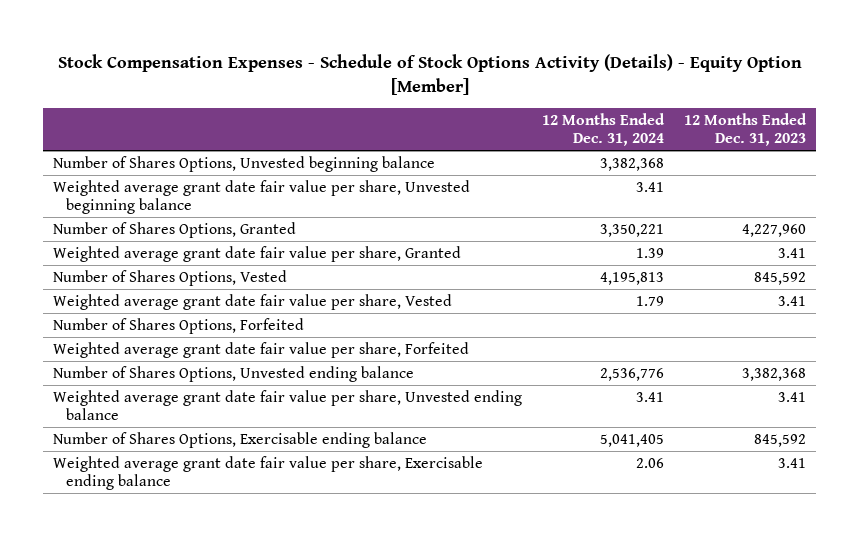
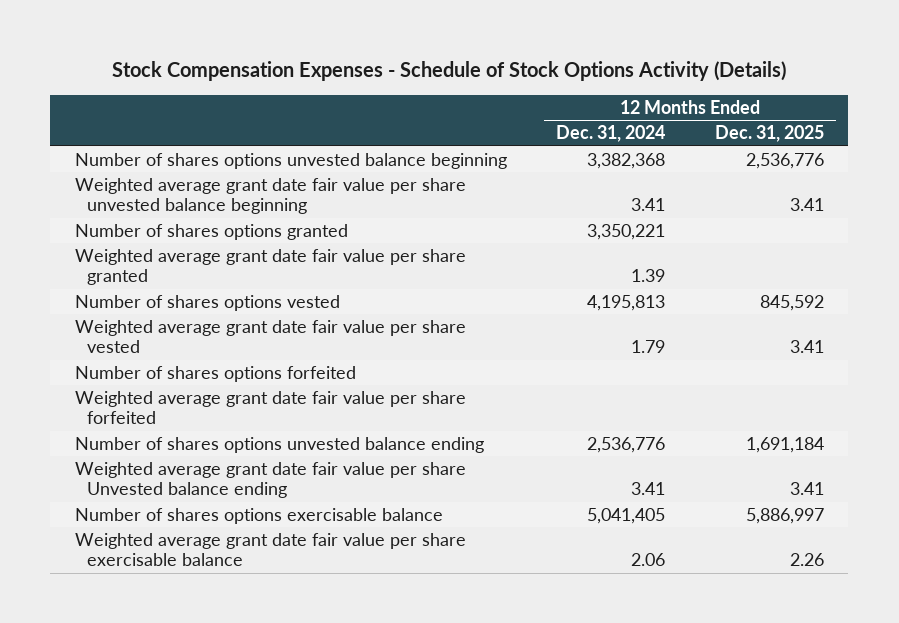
[57,53,802,96] Stock Compensation Expenses - Schedule of Stock Options Activity (Details) - Equity Option [Member] -> [112,61,787,82] Stock Compensation Expenses - Schedule of Stock Options Activity (Details)
[684,113,808,147] 12 Months Ended Dec. 31, 2023 -> none
none -> [714,125,824,143] Dec. 31, 2025
[53,155,436,172] Number of Shares Options, Unvested beginning balance -> [74,152,507,169] Number of shares options unvested balance beginning
[53,179,471,215] Weighted average grant date fair value per share, Unvested beginning balance -> [74,177,466,215] Weighted average grant date fair value per share unvested balance beginning
[53,221,297,238] Number of Shares Options, Granted -> [74,223,348,240] Number of shares options granted
[53,245,462,262] Weighted average grant date fair value per share, Granted -> [74,248,466,286] Weighted average grant date fair value per share granted
[53,269,288,286] Number of Shares Options, Vested -> [74,294,340,311] Number of shares options vested
[53,293,453,310] Weighted average grant date fair value per share, Vested -> [74,319,466,354] Weighted average grant date fair value per share vested
[53,317,305,334] Number of Shares Options, Forfeited -> [74,365,356,382] Number of shares options forfeited
[53,341,470,358] Weighted average grant date fair value per share, Forfeited -> [74,390,466,425] Weighted average grant date fair value per share forfeited
[53,365,415,382] Number of Shares Options, Unvested ending balance -> [74,436,484,453] Number of shares options unvested balance ending
[53,389,523,421] Weighted average grant date fair value per share, Unvested ending balance -> [74,461,466,499] Weighted average grant date fair value per share Unvested balance ending
[53,431,428,448] Number of Shares Options, Exercisable ending balance -> [74,507,443,524] Number of shares options exercisable balance
[53,455,484,491] Weighted average grant date fair value per share, Exercisable ending balance -> [74,532,466,567] Weighted average grant date fair value per share exercisable balance

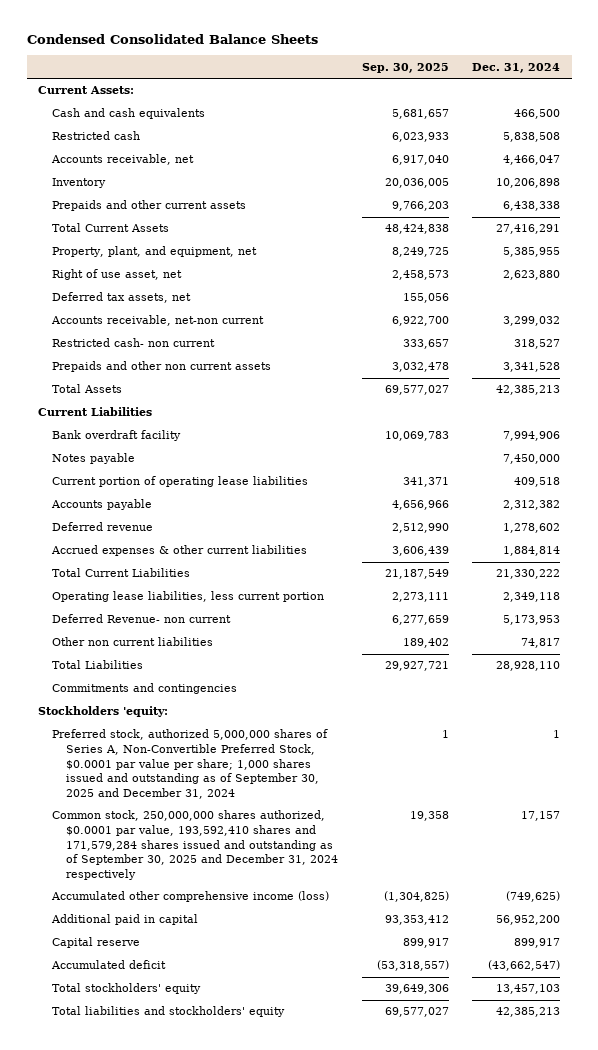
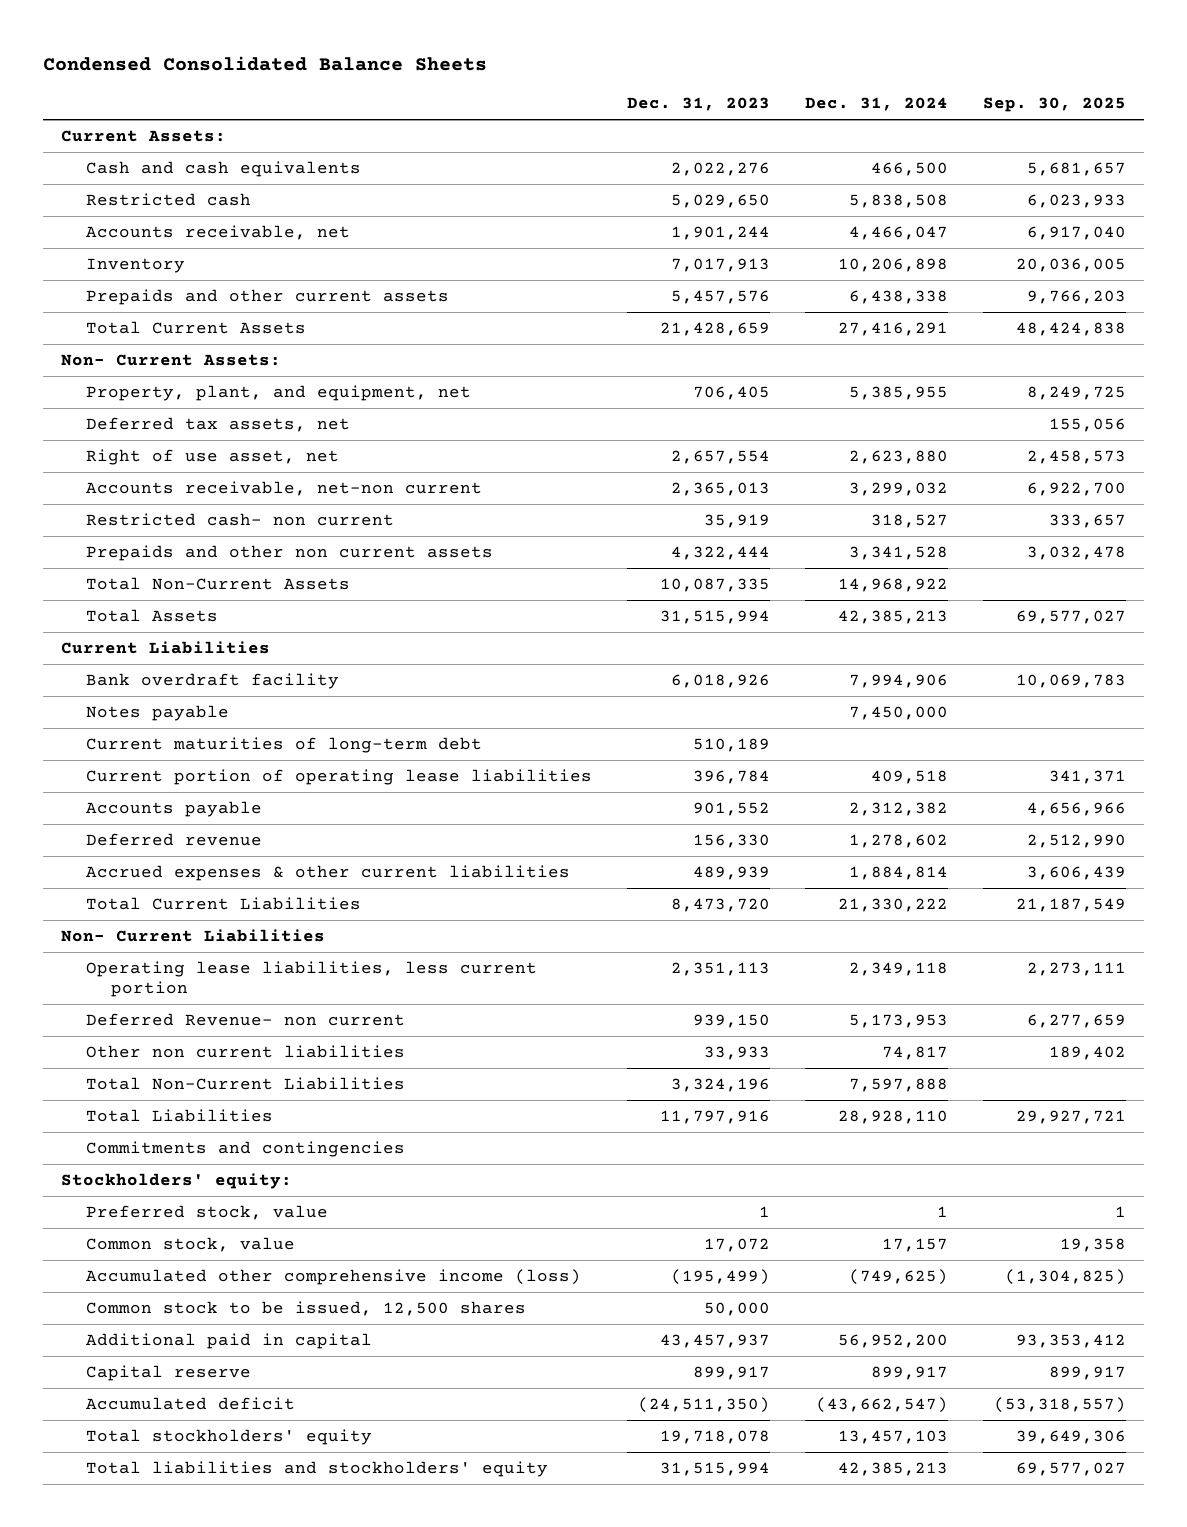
none -> [626,97,770,112] Dec. 31, 2023
none -> [60,353,281,366] Non- Current Assets:
[52,269,183,281] Right of use asset, net -> [85,448,339,465] Right of use asset, net
none -> [85,576,350,590] Total Non-Current Assets
none -> [85,736,482,753] Current maturities of long-term debt
none -> [60,928,325,942] Non- Current Liabilities
none -> [85,1076,405,1090] Total Non-Current Liabilities
[38,706,169,718] Stockholders 'equity: -> [60,1172,292,1189] Stockholders' equity:
[52,729,329,799] Preferred stock, authorized 5,000,000 shares of Series A, Non-Convertible Preferred Stock, $0.0001 par value per share; 1,000 shares issued and outstanding as of September 30, 2025 and December 31, 2024 -> [85,1204,328,1220] Preferred stock, value
[52,810,339,880] Common stock, 250,000,000 shares authorized, $0.0001 par value, 193,592,410 shares and 171,579,284 shares issued and outstanding as of September 30, 2025 and December 31, 2024 respectively -> [85,1236,295,1252] Common stock, value
none -> [85,1300,526,1316] Common stock to be issued, 12,500 shares

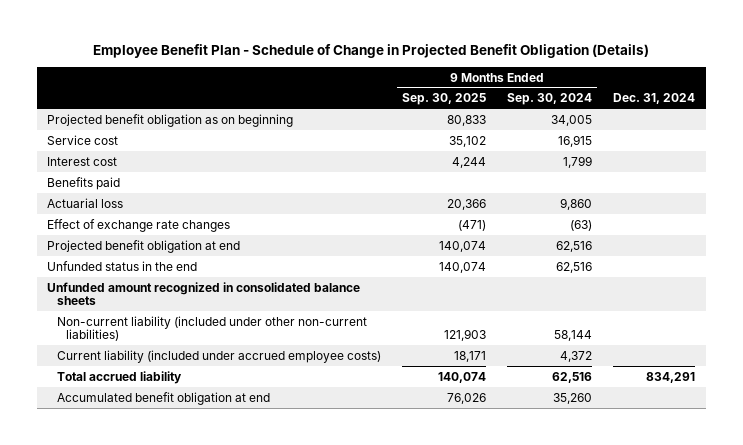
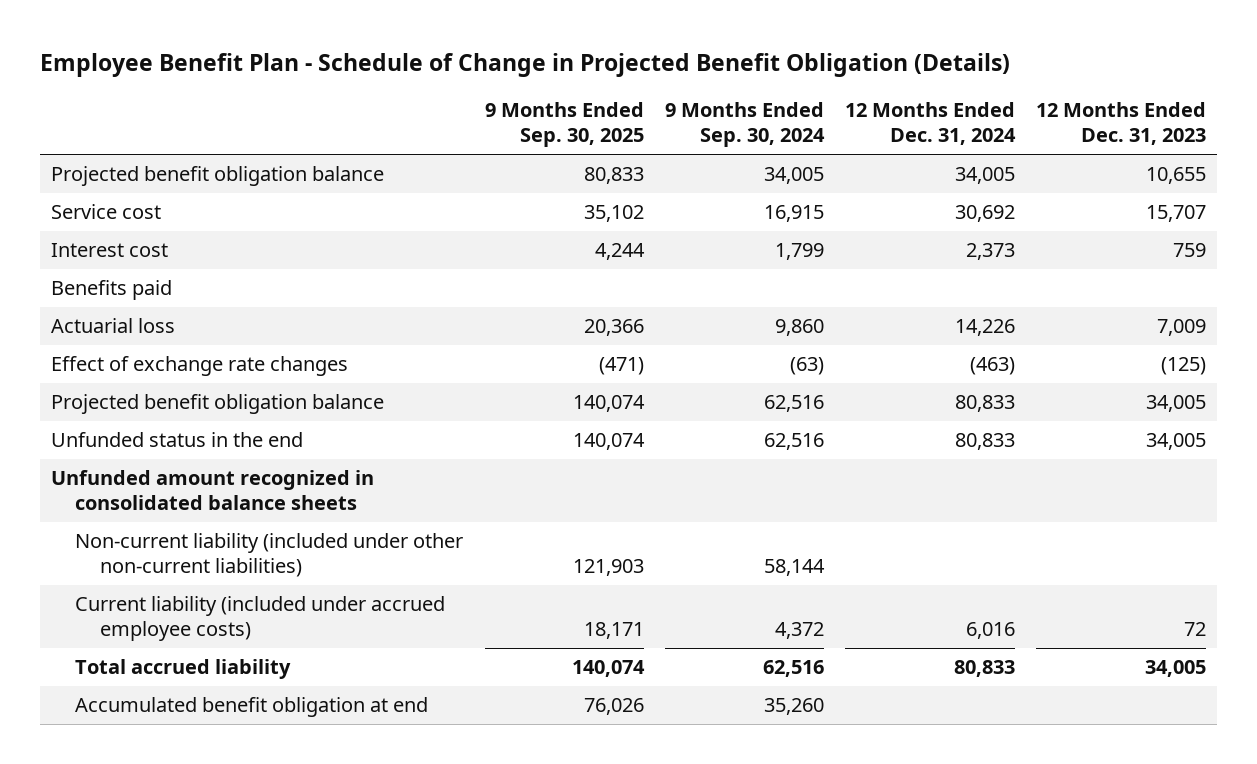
[613,93,696,105] Dec. 31, 2024 -> none
none -> [845,102,1017,146] 12 Months Ended Dec. 31, 2024
none -> [1036,102,1207,146] 12 Months Ended Dec. 31, 2023
[47,113,294,127] Projected benefit obligation as on beginning -> [50,166,384,187] Projected benefit obligation balance
[47,239,241,253] Projected benefit obligation at end -> [50,394,384,415] Projected benefit obligation balance

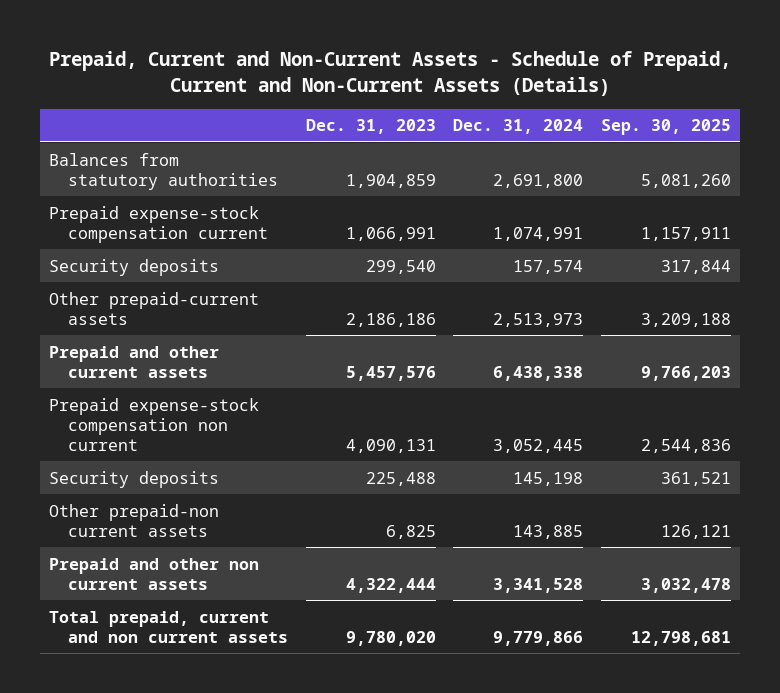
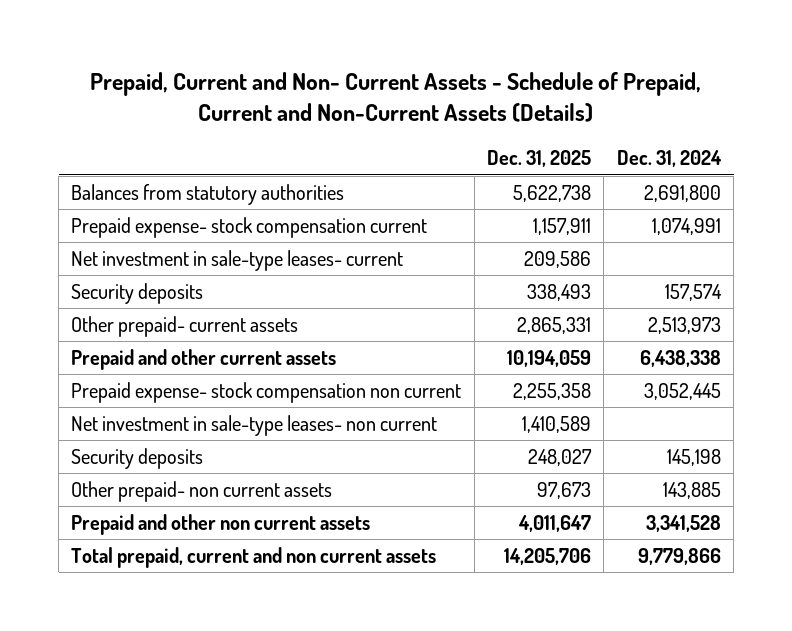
[48,50,731,96] Prepaid, Current and Non-Current Assets - Schedule of Prepaid, Current and Non-Current Assets (Details) -> [90,71,702,123] Prepaid, Current and Non- Current Assets - Schedule of Prepaid, Current and Non-Current Assets (Details)
[305,119,436,135] Dec. 31, 2023 -> none
[600,119,731,136] Sep. 30, 2025 -> none
none -> [487,150,592,168] Dec. 31, 2025
[48,205,269,243] Prepaid expense-stock compensation current -> [71,216,428,238] Prepaid expense- stock compensation current
none -> [71,249,404,271] Net investment in sale-type leases- current
[48,291,259,325] Other prepaid-current assets -> [71,315,299,337] Other prepaid- current assets
[48,397,259,451] Prepaid expense-stock compensation non current -> [71,381,462,403] Prepaid expense- stock compensation non current
none -> [71,414,438,436] Net investment in sale-type leases- non current
[48,503,219,537] Other prepaid-non current assets -> [71,480,333,502] Other prepaid- non current assets

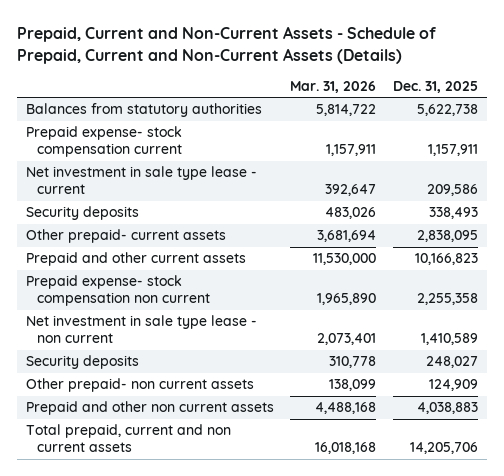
[90,71,702,123] Prepaid, Current and Non- Current Assets - Schedule of Prepaid, Current and Non-Current Assets (Details) -> [17,25,437,64] Prepaid, Current and Non-Current Assets - Schedule of Prepaid, Current and Non-Current Assets (Details)
[616,150,722,168] Dec. 31, 2024 -> none
none -> [290,80,377,93] Mar. 31, 2026
[71,249,404,271] Net investment in sale-type leases- current -> [25,166,257,195] Net investment in sale type lease - current
[517,316,592,334] 2,865,331 -> [417,230,479,243] 2,838,095
[507,349,592,367] 10,194,059 -> [415,253,479,266] 10,166,823
[71,414,438,436] Net investment in sale-type leases- non current -> [25,315,257,344] Net investment in sale type lease - non current
[537,481,592,499] 97,673 -> [429,379,479,392] 124,909
[518,514,592,532] 4,011,647 -> [417,402,479,415] 4,038,883

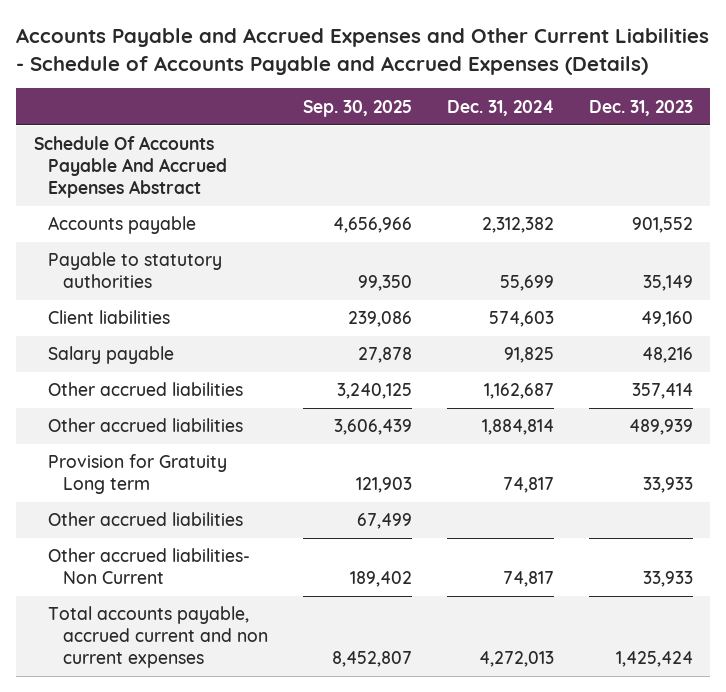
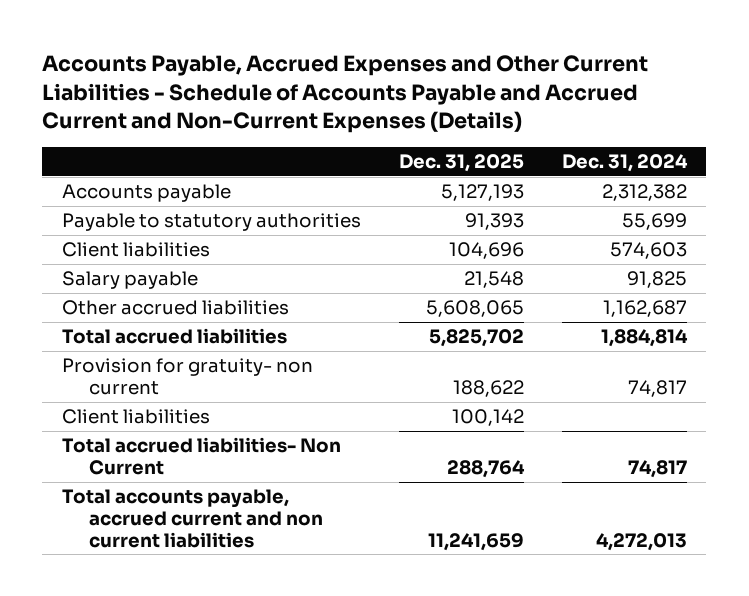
[16,28,710,75] Accounts Payable and Accrued Expenses and Other Current Liabilities - Schedule of Accounts Payable and Accrued Expenses (Details) -> [42,54,649,134] Accounts Payable, Accrued Expenses and Other Current Liabilities - Schedule of Accounts Payable and Accrued Current and Non-Current Expenses (Details)
[302,99,412,117] Sep. 30, 2025 -> none
[588,99,693,116] Dec. 31, 2023 -> none
none -> [398,153,524,172] Dec. 31, 2025
[33,136,228,199] Schedule Of Accounts Payable And Accrued Expenses Abstract -> none
[48,418,244,433] Other accrued liabilities -> [61,328,287,345] Total accrued liabilities
[48,454,228,495] Provision for Gratuity Long term -> [61,358,313,395] Provision for gratuity- non current
[48,512,244,527] Other accrued liabilities -> [61,409,210,425] Client liabilities
[48,548,251,585] Other accrued liabilities- Non Current -> [61,437,341,475] Total accrued liabilities- Non Current
[48,606,268,669] Total accounts payable, accrued current and non current expenses -> [61,489,323,548] Total accounts payable, accrued current and non current liabilities

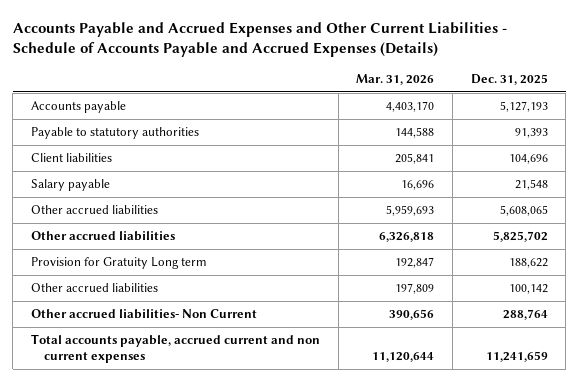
[42,54,649,134] Accounts Payable, Accrued Expenses and Other Current Liabilities - Schedule of Accounts Payable and Accrued Current and Non-Current Expenses (Details) -> [12,21,507,57] Accounts Payable and Accrued Expenses and Other Current Liabilities - Schedule of Accounts Payable and Accrued Expenses (Details)
[562,153,689,172] Dec. 31, 2024 -> none
none -> [356,74,435,86] Mar. 31, 2026
[61,328,287,345] Total accrued liabilities -> [31,231,176,242] Other accrued liabilities
[61,358,313,395] Provision for gratuity- non current -> [31,257,207,270] Provision for Gratuity Long term
[61,409,210,425] Client liabilities -> [31,283,159,293] Other accrued liabilities
[61,437,341,475] Total accrued liabilities- Non Current -> [31,309,258,320] Other accrued liabilities- Non Current
[61,489,323,548] Total accounts payable, accrued current and non current liabilities -> [31,334,321,363] Total accounts payable, accrued current and non current expenses

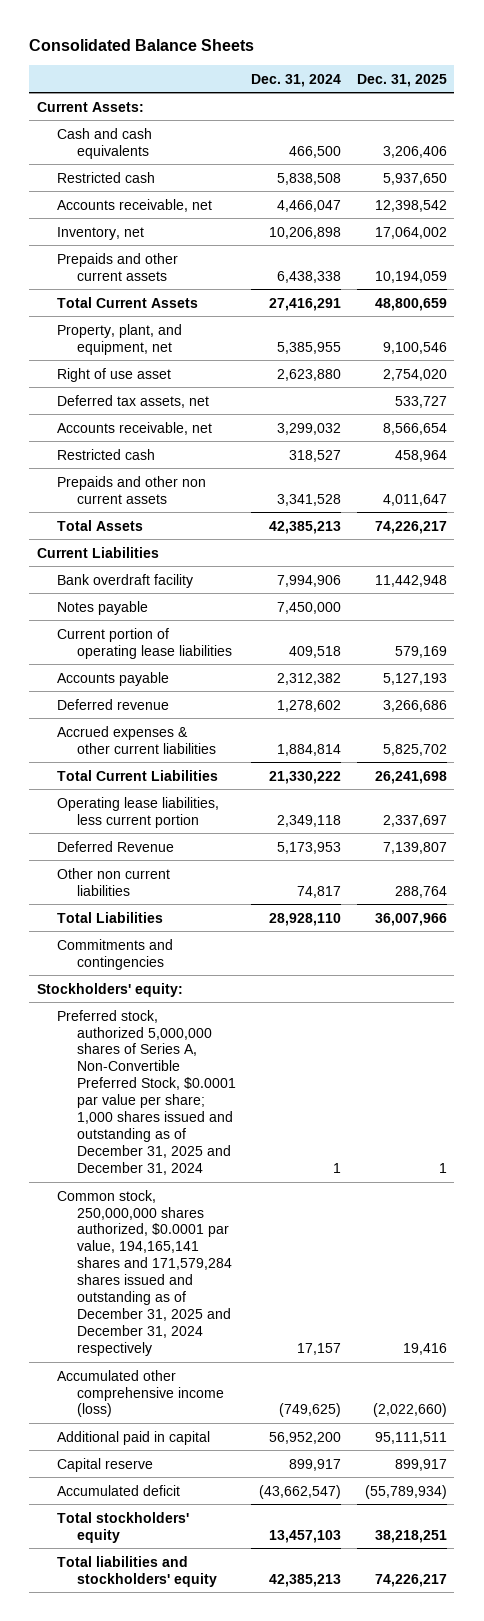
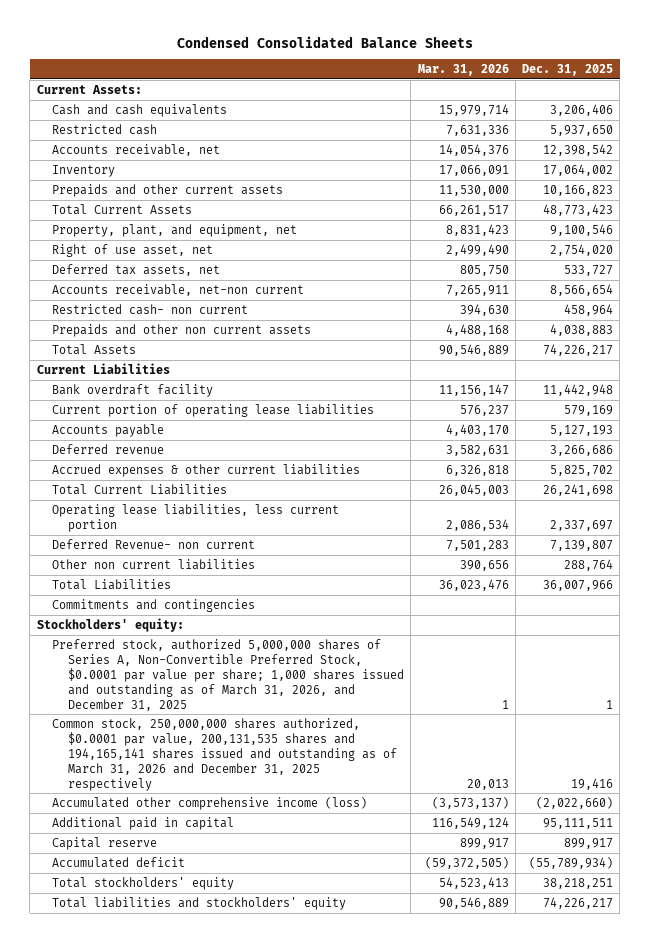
[29,39,255,52] Consolidated Balance Sheets -> [176,35,473,48] Condensed Consolidated Balance Sheets
[251,73,342,87] Dec. 31, 2024 -> none
none -> [417,64,509,77] Mar. 31, 2026
[56,226,144,240] Inventory, net -> [52,164,116,177] Inventory
[374,270,447,283] 10,194,059 -> [543,184,614,196] 10,166,823
[374,297,447,311] 48,800,659 -> [543,203,614,216] 48,773,423
[56,367,171,382] Right of use asset -> [52,243,214,257] Right of use asset, net
[56,421,212,435] Accounts receivable, net -> [52,283,305,296] Accounts receivable, net-non current
[56,448,155,460] Restricted cash -> [52,303,249,315] Restricted cash- non current
[382,493,447,506] 4,011,647 -> [550,323,614,336] 4,038,883
[56,600,148,615] Notes payable -> none
[56,840,174,852] Deferred Revenue -> [52,538,256,549] Deferred Revenue- non current
[56,1009,236,1176] Preferred stock, authorized 5,000,000 shares of Series A, Non-Convertible Preferred Stock, $0.0001 par value per share; 1,000 shares issued and outstanding as of December 31, 2025 and December 31, 2024 -> [52,638,405,711] Preferred stock, authorized 5,000,000 shares of Series A, Non-Convertible Preferred Stock, $0.0001 par value per share; 1,000 shares issued and outstanding as of March 31, 2026, and December 31, 2025
[56,1189,232,1357] Common stock, 250,000,000 shares authorized, $0.0001 par value, 194,165,141 shares and 171,579,284 shares issued and outstanding as of December 31, 2025 and December 31, 2024 respectively -> [52,717,398,791] Common stock, 250,000,000 shares authorized, $0.0001 par value, 200,131,535 shares and 194,165,141 shares issued and outstanding as of March 31, 2026 and December 31, 2025 respectively

